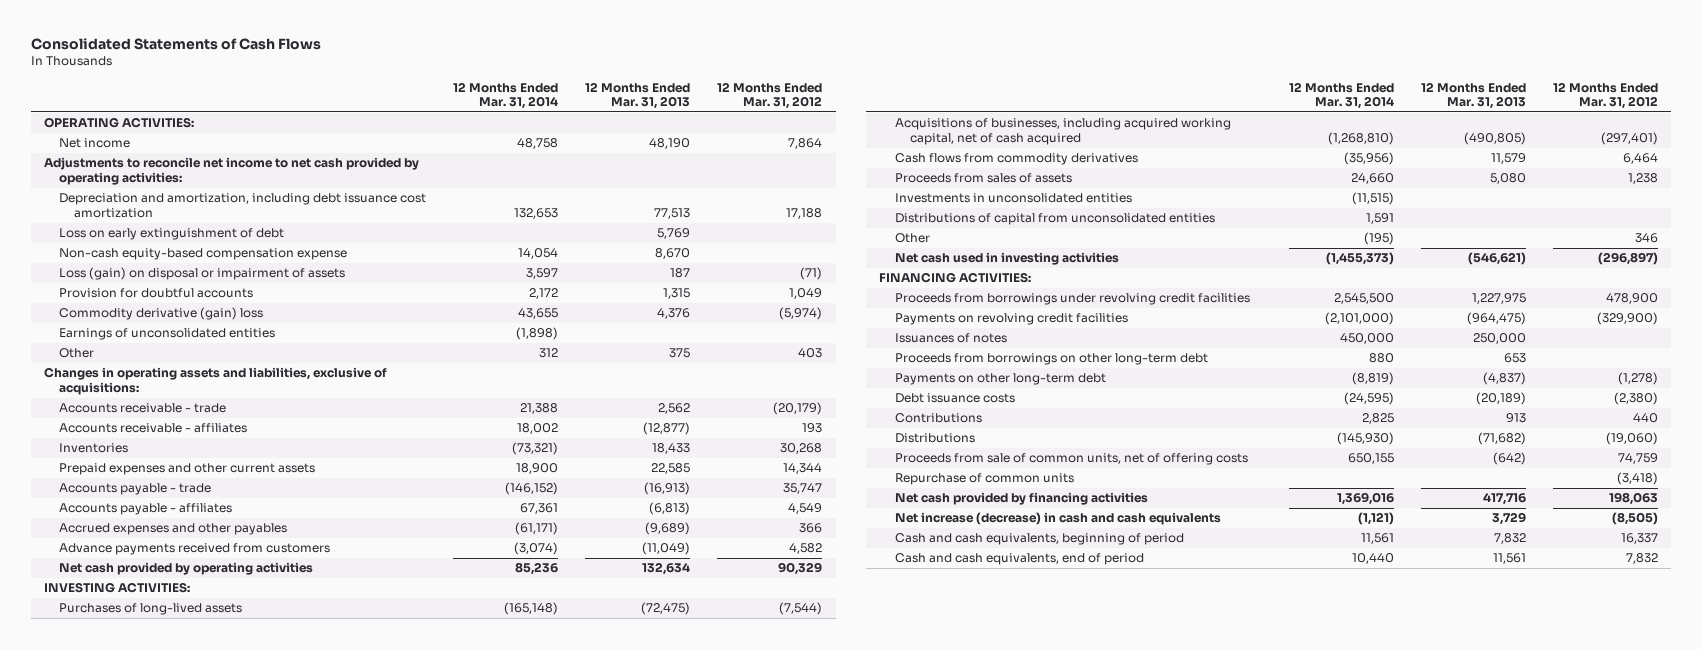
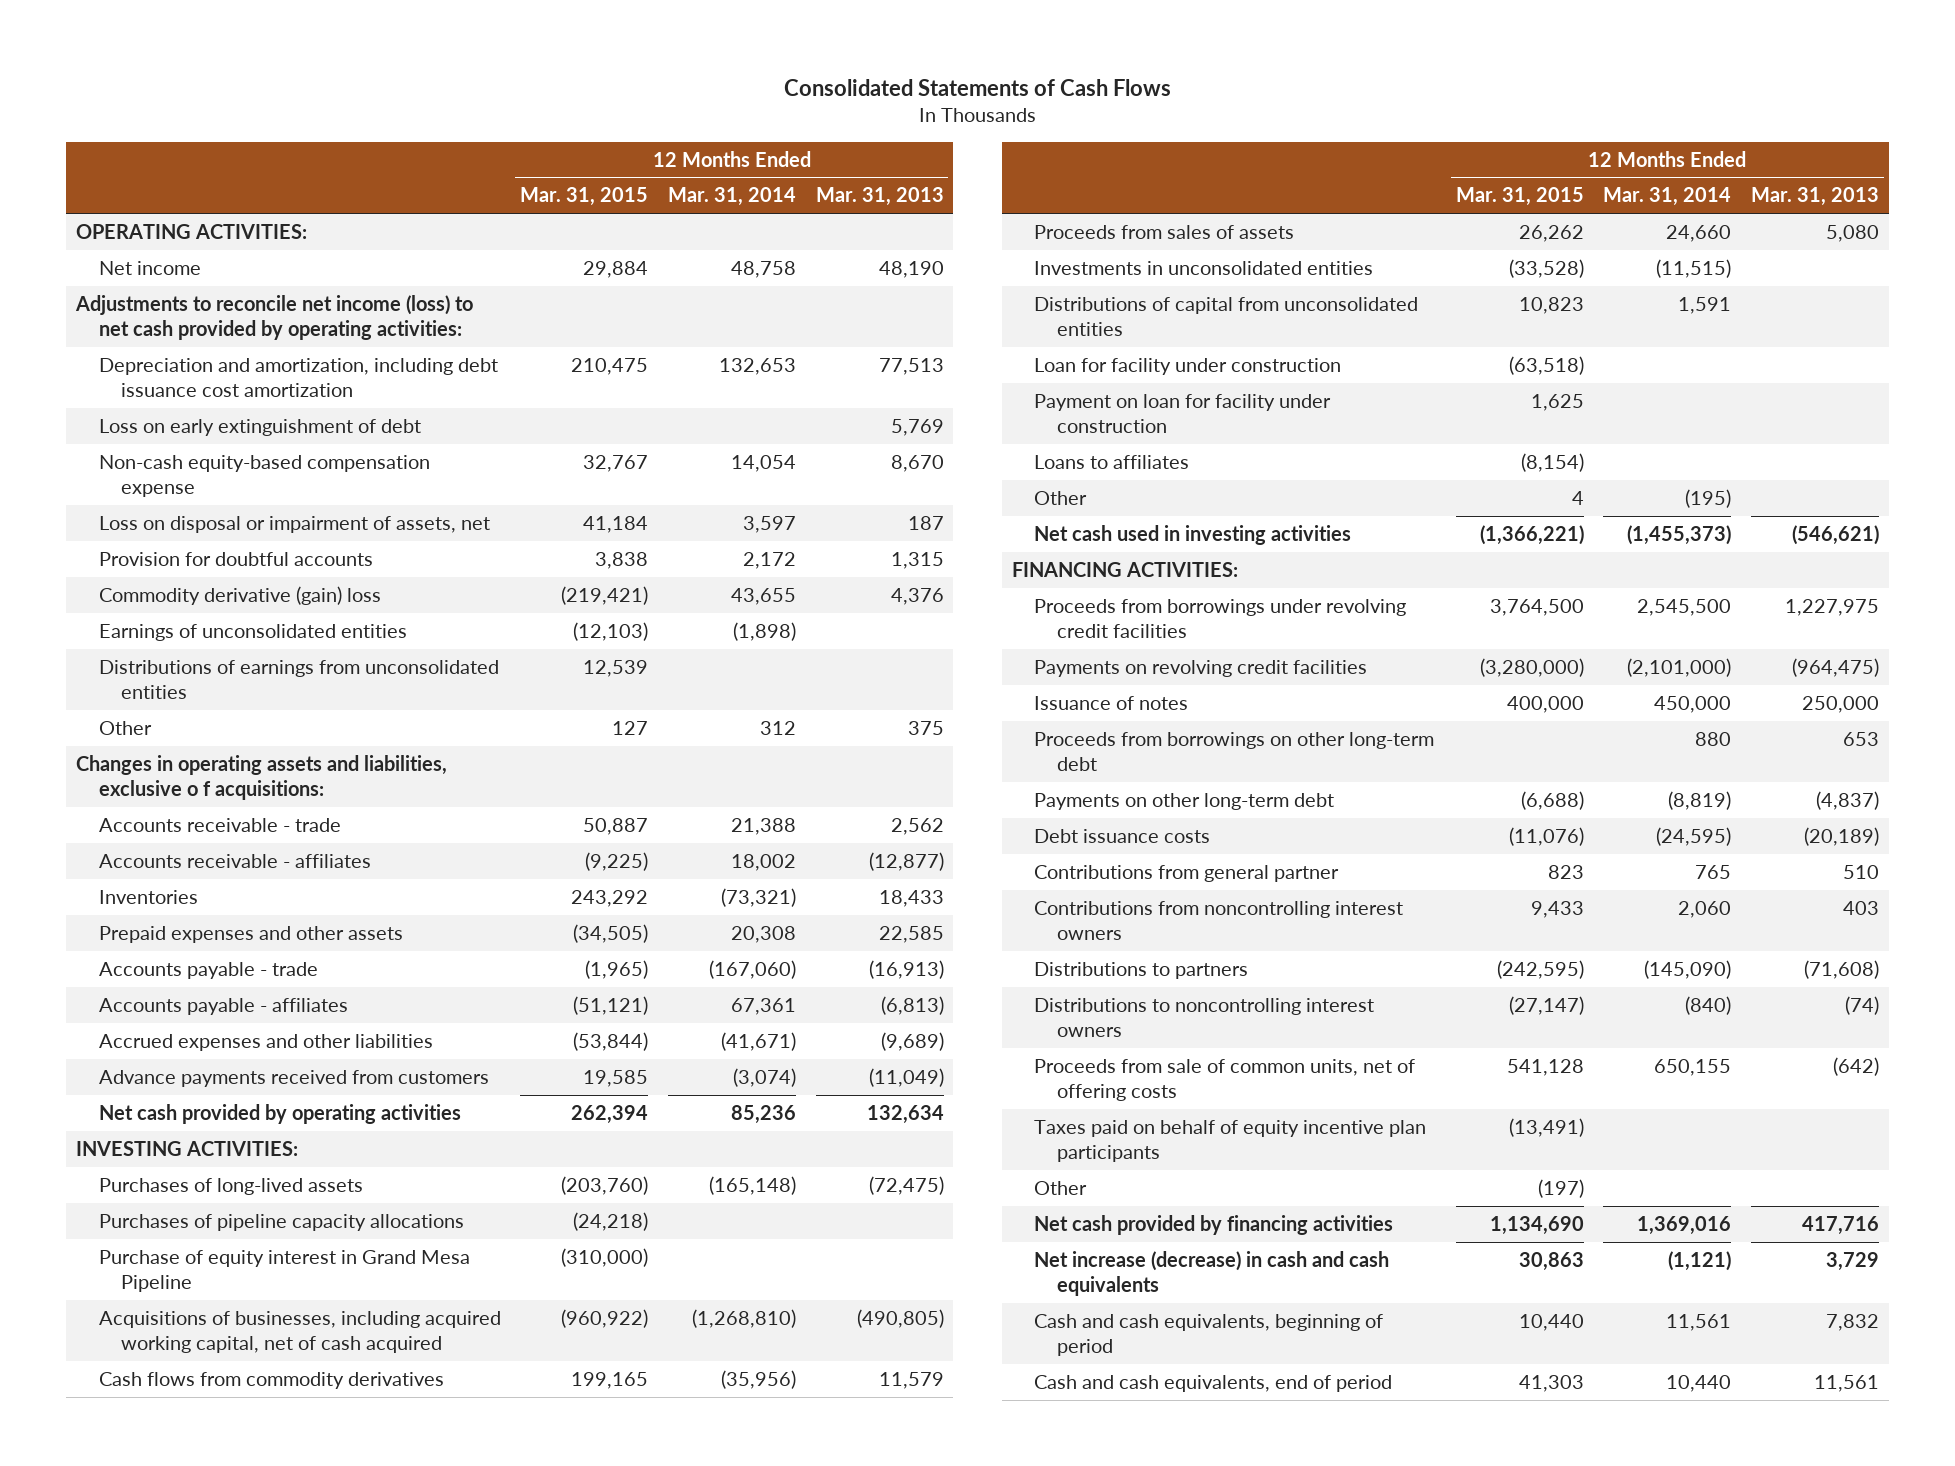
[717,81,823,110] 12 Months Ended Mar. 31, 2012 -> none
none -> [520,187,649,207] Mar. 31, 2015
[44,157,420,185] Adjustments to reconcile net income to net cash provided by operating activities: -> [75,294,474,340] Adjustments to reconcile net income (loss) to net cash provided by operating activities:
[59,267,346,281] Loss (gain) on disposal or impairment of assets -> [98,515,490,533] Loss on disposal or impairment of assets, net
none -> [98,659,499,699] Distributions of earnings from unconsolidated entities
[44,367,388,395] Changes in operating assets and liabilities, exclusive of acquisitions: -> [76,754,448,800] Changes in operating assets and liabilities, exclusive o f acquisitions:
[59,463,316,476] Prepaid expenses and other current assets -> [98,925,403,943] Prepaid expenses and other assets
[516,463,559,475] 18,900 -> [730,925,796,943] 20,308
[505,482,559,496] (146,152) -> [708,959,796,979] (167,060)
[59,523,288,536] Accrued expenses and other payables -> [98,1033,433,1051] Accrued expenses and other liabilities
[515,522,559,536] (61,171) -> [720,1031,796,1051] (41,671)
none -> [98,1213,464,1231] Purchases of pipeline capacity allocations
none -> [98,1249,470,1292] Purchase of equity interest in Grand Mesa Pipeline
none -> [1034,357,1342,375] Loan for facility under construction
none -> [1034,393,1332,433] Payment on loan for facility under construction
none -> [1034,454,1190,469] Loans to affiliates
[894,333,1007,344] Issuances of notes -> [1034,695,1189,710] Issuance of notes
[894,433,975,444] Distributions -> none
[894,413,982,424] Contributions -> [1034,864,1340,882] Contributions from general partner
[1361,413,1394,425] 2,825 -> [1695,864,1732,879] 765
[1505,413,1526,424] 913 -> [1843,864,1880,879] 510
none -> [1034,900,1404,940] Contributions from noncontrolling interest owners
none -> [1034,961,1249,979] Distributions to partners
none -> [1034,997,1375,1037] Distributions to noncontrolling interest owners
[894,473,1074,486] Repurchase of common units -> none
none -> [1034,1119,1427,1162] Taxes paid on behalf of equity incentive plan participants
none -> [1034,1180,1088,1195] Other

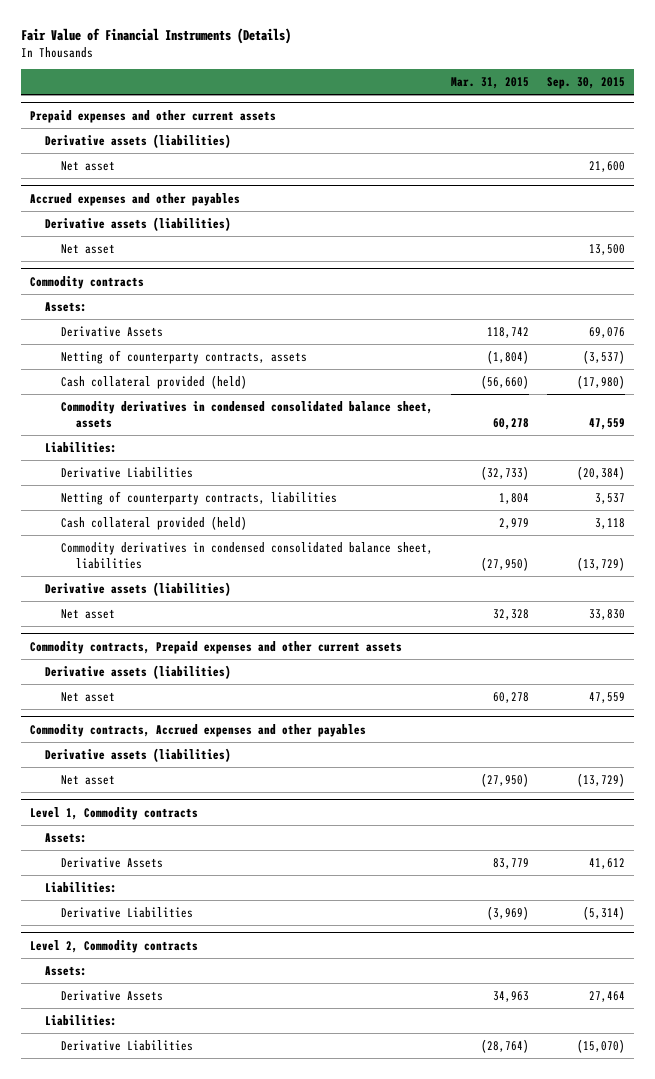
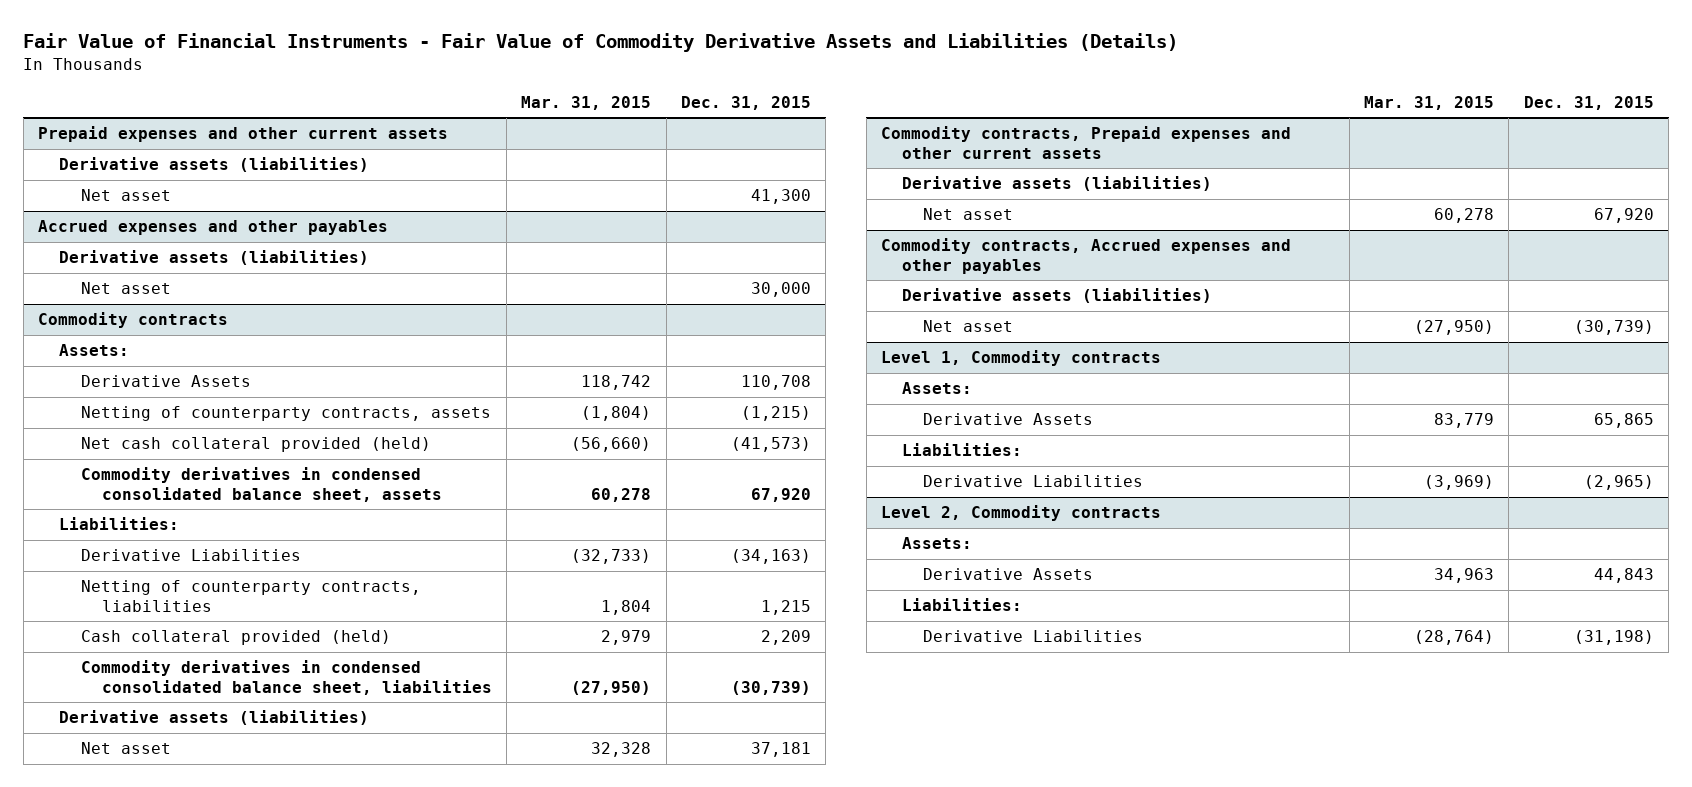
[21,28,292,45] Fair Value of Financial Instruments (Details) -> [23,33,1179,53] Fair Value of Financial Instruments - Fair Value of Commodity Derivative Assets and Liabilities (Details)
[546,77,625,90] Sep. 30, 2015 -> none
none -> [681,95,812,110] Dec. 31, 2015
[60,374,247,389] Cash collateral provided (held) -> [80,437,431,453] Net cash collateral provided (held)

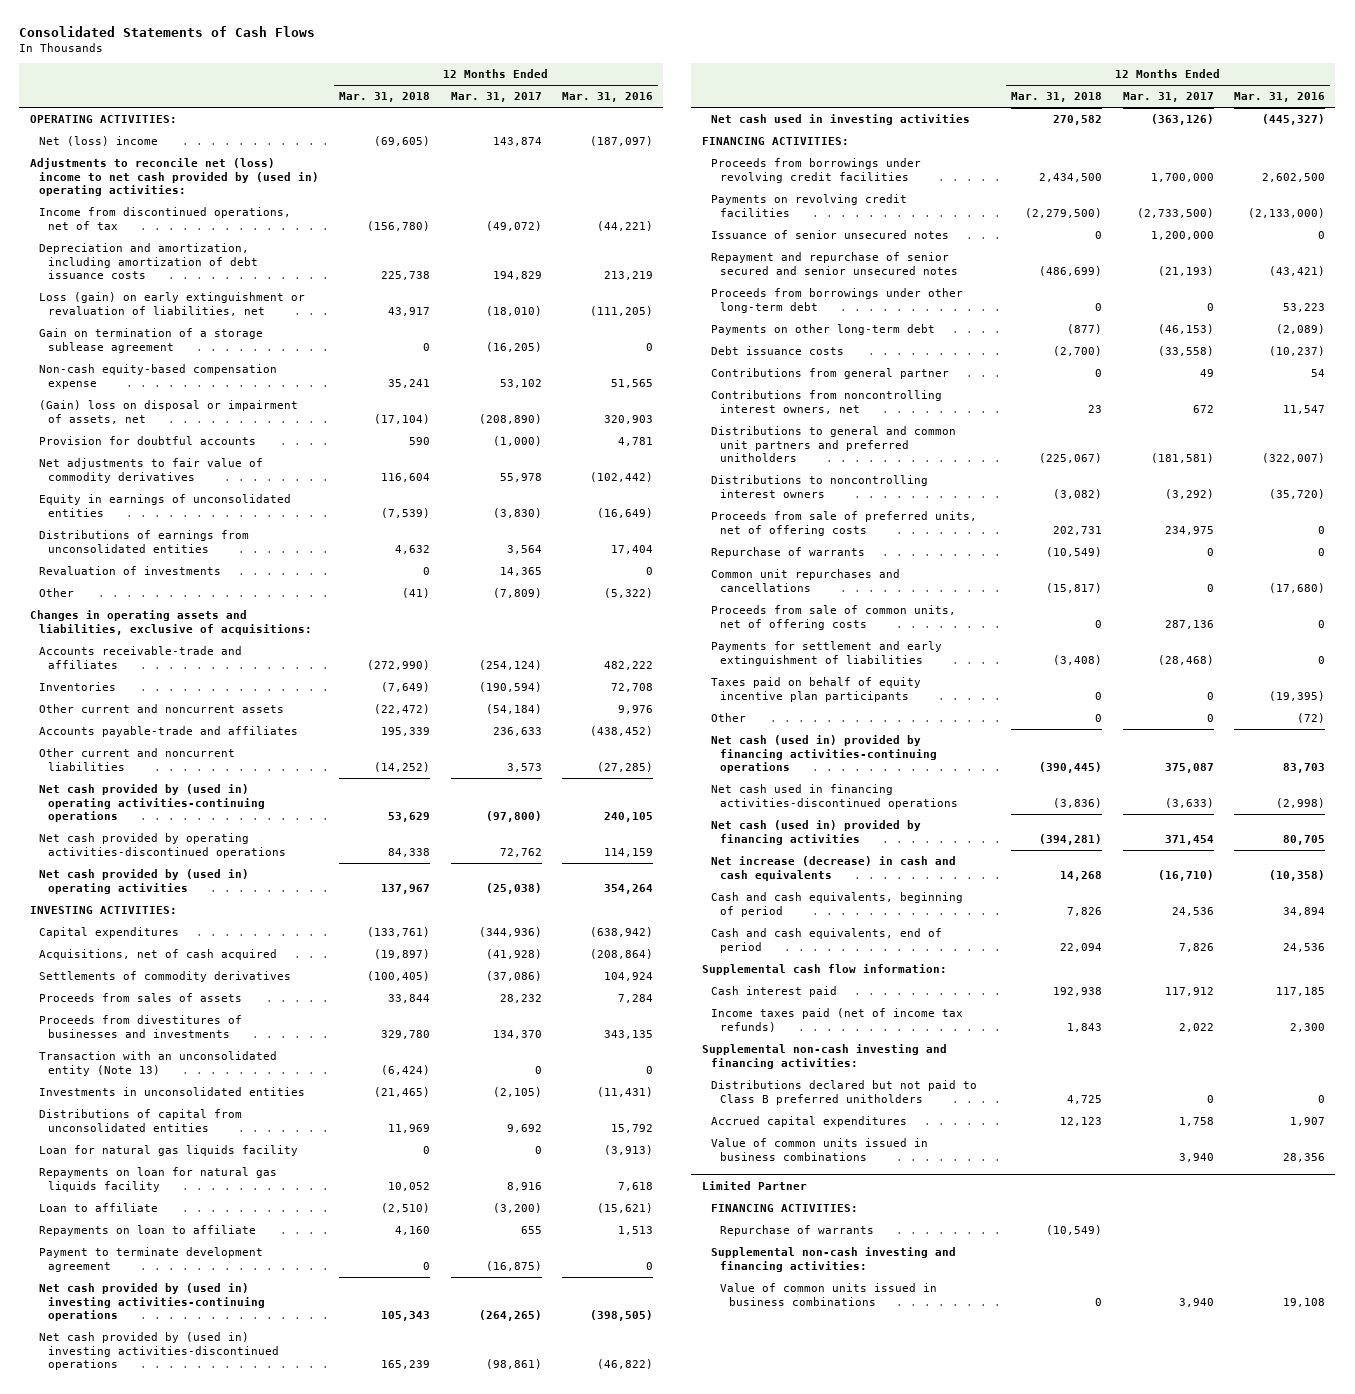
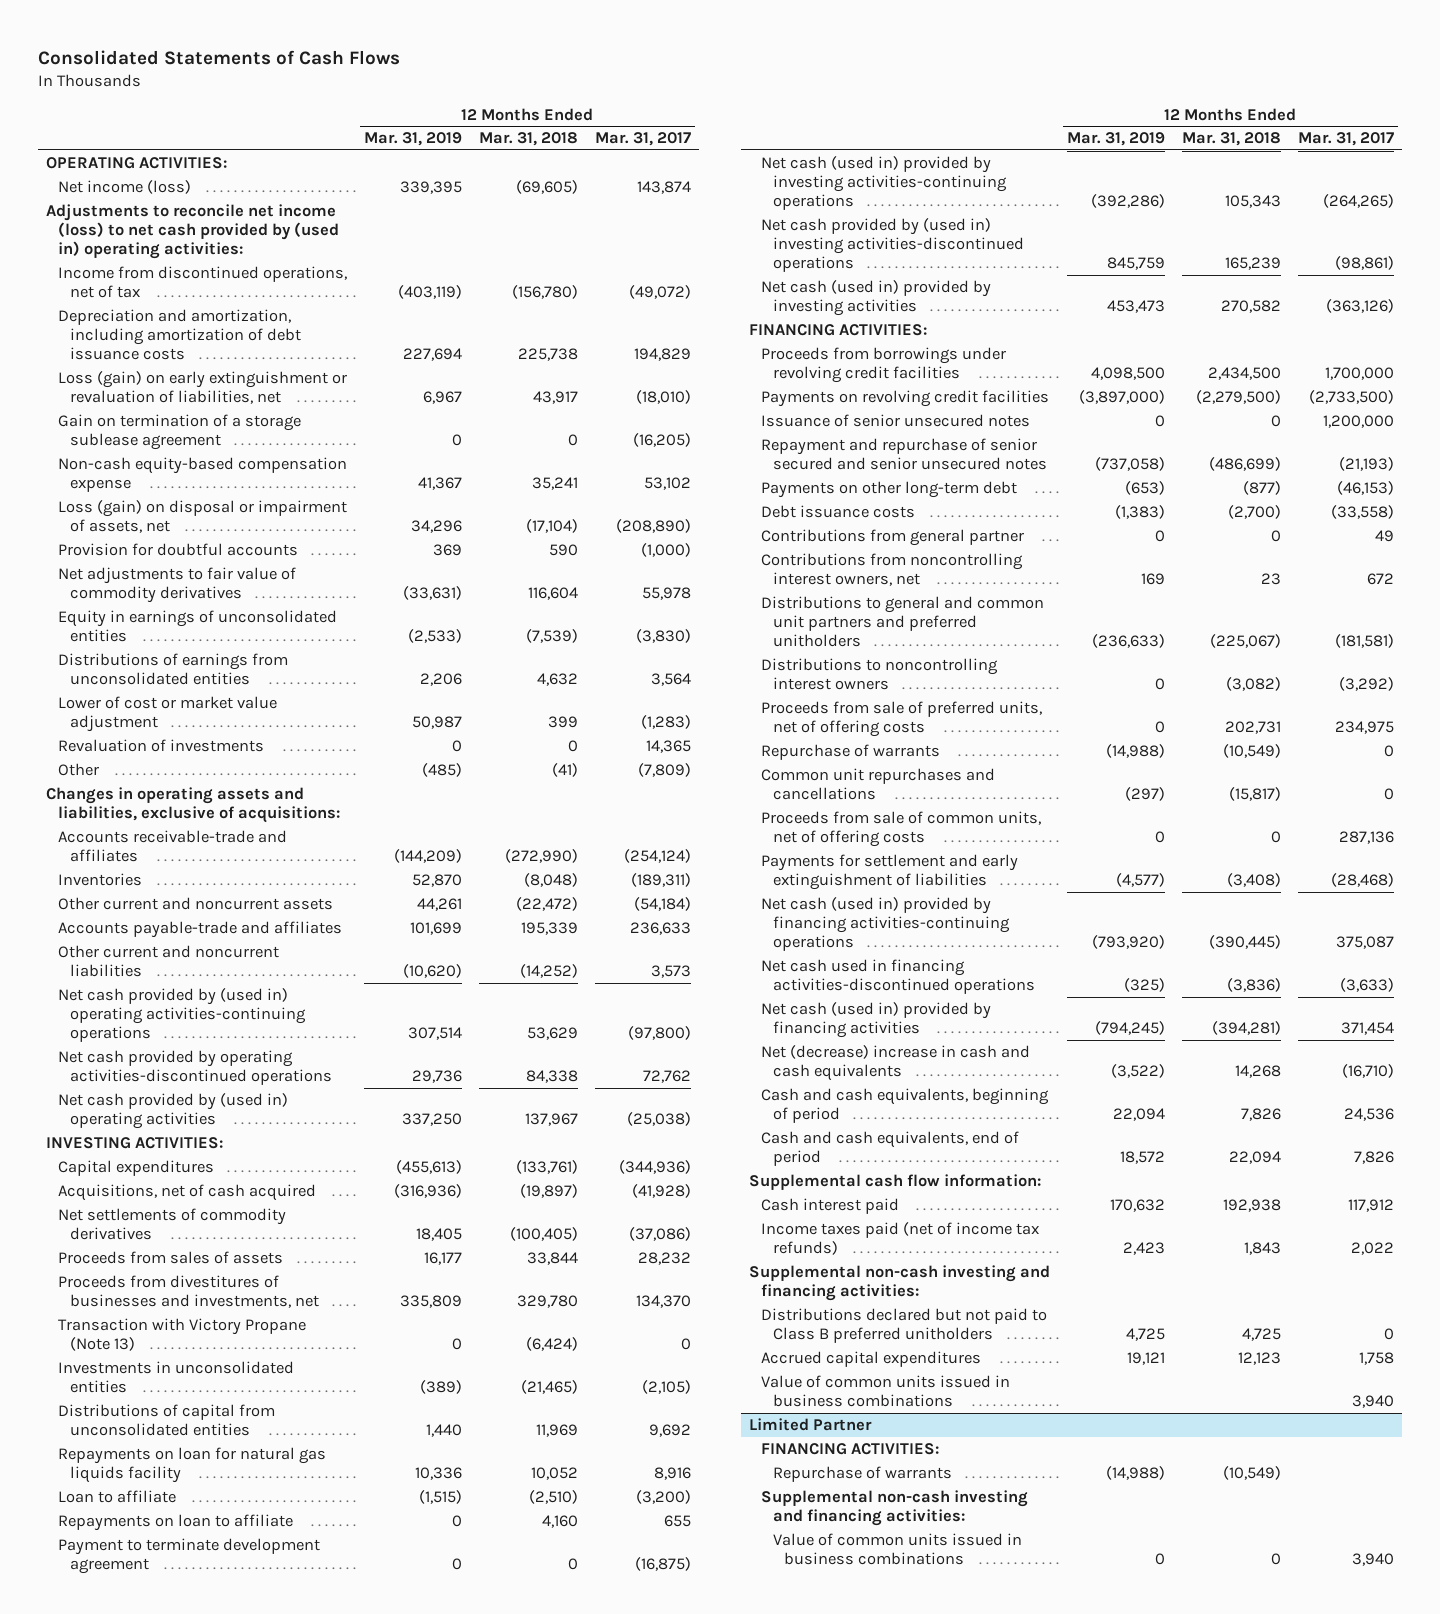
[562,92,654,103] Mar. 31, 2016 -> none
none -> [364,132,463,147] Mar. 31, 2019
[38,136,158,147] Net (loss) income -> [58,180,192,195] Net income (loss)
[29,158,319,197] Adjustments to reconcile net (loss) income to net cash provided by (used in) operating activities: -> [46,204,340,260] Adjustments to reconcile net income (loss) to net cash provided by (used in) operating activities:
[38,400,298,424] (Gain) loss on disposal or impairment of assets, net -> [58,500,348,534] Loss (gain) on disposal or impairment of assets, net
none -> [58,696,278,733] Lower of cost or market value adjustment
[381,682,431,693] (7,649) -> [523,873,578,888] (8,048)
[478,682,542,693] (190,594) -> [630,873,691,888] (189,311)
[38,971,291,983] Settlements of commodity derivatives -> [58,1208,287,1241] Net settlements of commodity derivatives
[38,1015,242,1038] Proceeds from divestitures of businesses and investments -> [58,1275,319,1309] Proceeds from divestitures of businesses and investments, net
[38,1051,277,1076] Transaction with an unconsolidated entity (Note 13) -> [58,1318,307,1352] Transaction with Victory Propane (Note 13)
[38,1145,298,1157] Loan for natural gas liquids facility -> none
[38,1283,265,1322] Net cash provided by (used in) investing activities-continuing operations -> [760,156,1007,211] Net cash (used in) provided by investing activities-continuing operations
[710,114,970,126] Net cash used in investing activities -> [760,280,991,317] Net cash (used in) provided by investing activities
[710,288,963,313] Proceeds from borrowings under other long-term debt -> none
[710,677,921,702] Taxes paid on behalf of equity incentive plan participants -> none
[710,713,746,723] Other -> none
[710,856,956,881] Net increase (decrease) in cash and cash equivalents -> [760,1045,1030,1082] Net (decrease) increase in cash and cash equivalents

